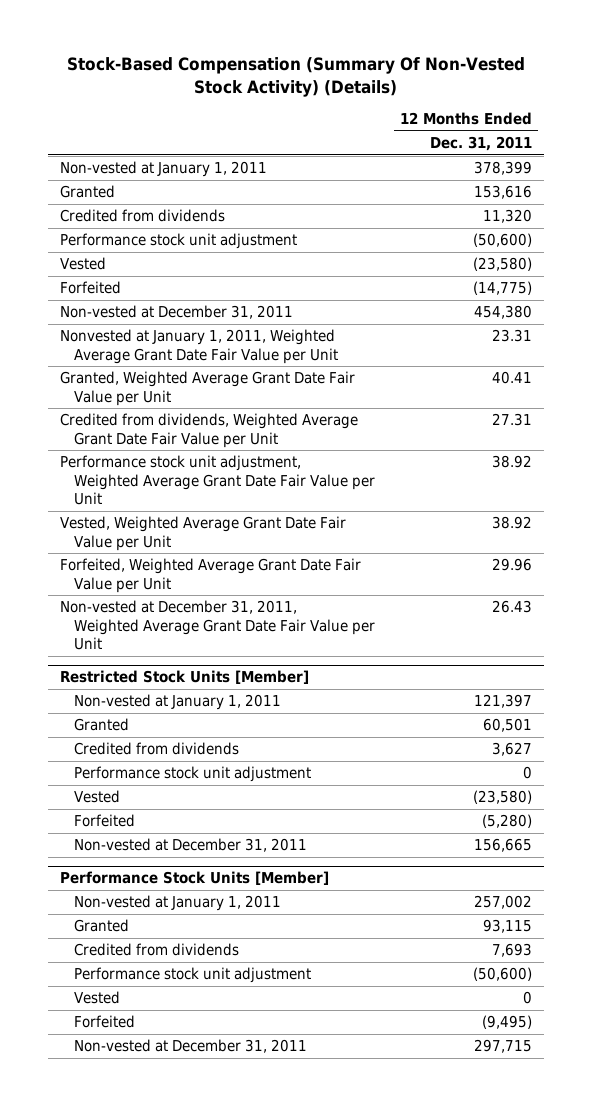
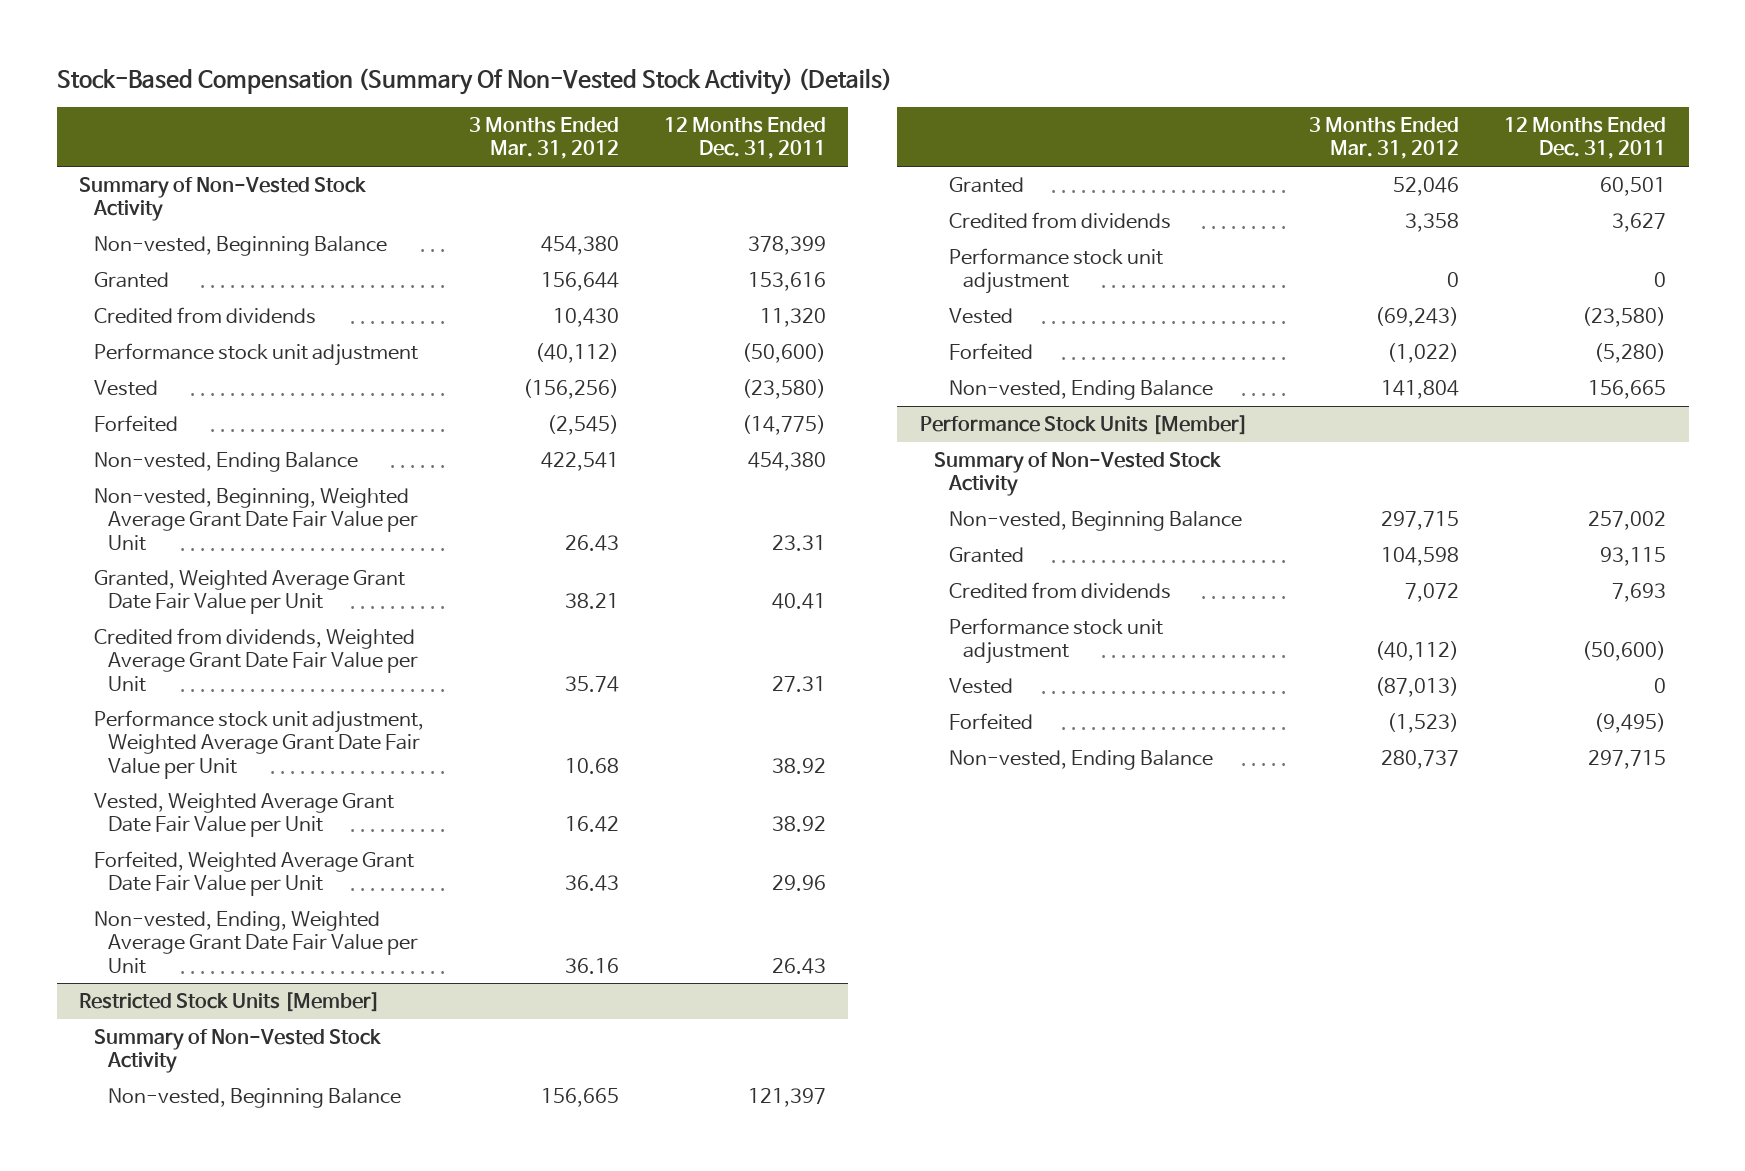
none -> [468,116,619,160] 3 Months Ended Mar. 31, 2012
none -> [79,176,367,222] Summary of Non-Vested Stock Activity
[60,161,268,178] Non-vested at January 1, 2011 -> [93,235,387,256] Non-vested, Beginning Balance
[60,305,294,320] Non-vested at December 31, 2011 -> [93,451,358,472] Non-vested, Ending Balance
[60,329,339,364] Nonvested at January 1, 2011, Weighted Average Grant Date Fair Value per Unit -> [93,487,419,551] Non-vested, Beginning, Weighted Average Grant Date Fair Value per Unit
[60,600,376,651] Non-vested at December 31, 2011, Weighted Average Grant Date Fair Value per Unit -> [93,910,419,974] Non-vested, Ending, Weighted Average Grant Date Fair Value per Unit
none -> [93,1028,381,1074] Summary of Non-Vested Stock Activity
[74,694,282,711] Non-vested at January 1, 2011 -> [108,1087,402,1108] Non-vested, Beginning Balance
[74,838,308,853] Non-vested at December 31, 2011 -> [948,379,1213,400] Non-vested, Ending Balance
none -> [934,451,1222,497] Summary of Non-Vested Stock Activity
[74,895,282,912] Non-vested at January 1, 2011 -> [948,510,1242,531] Non-vested, Beginning Balance
[74,1039,308,1054] Non-vested at December 31, 2011 -> [948,749,1213,770] Non-vested, Ending Balance

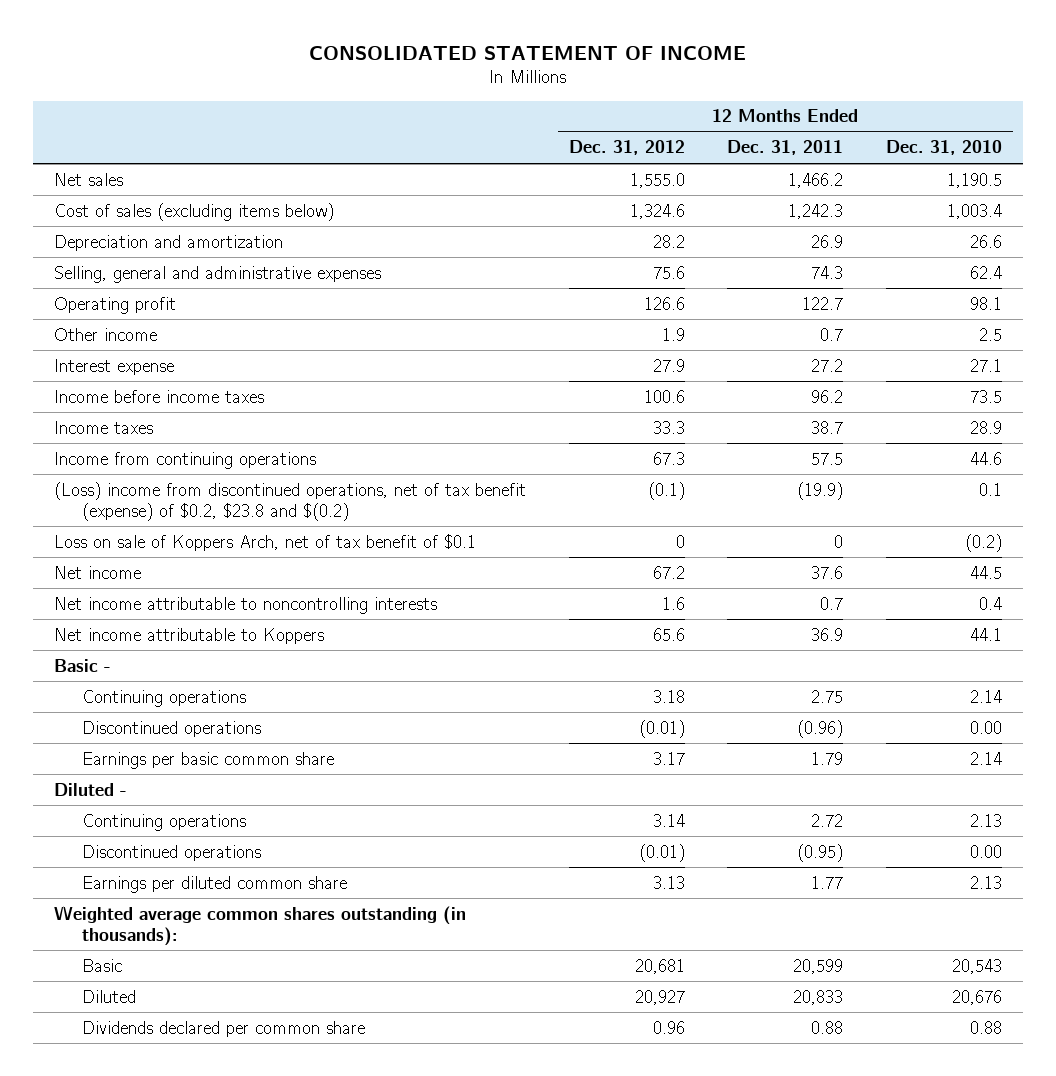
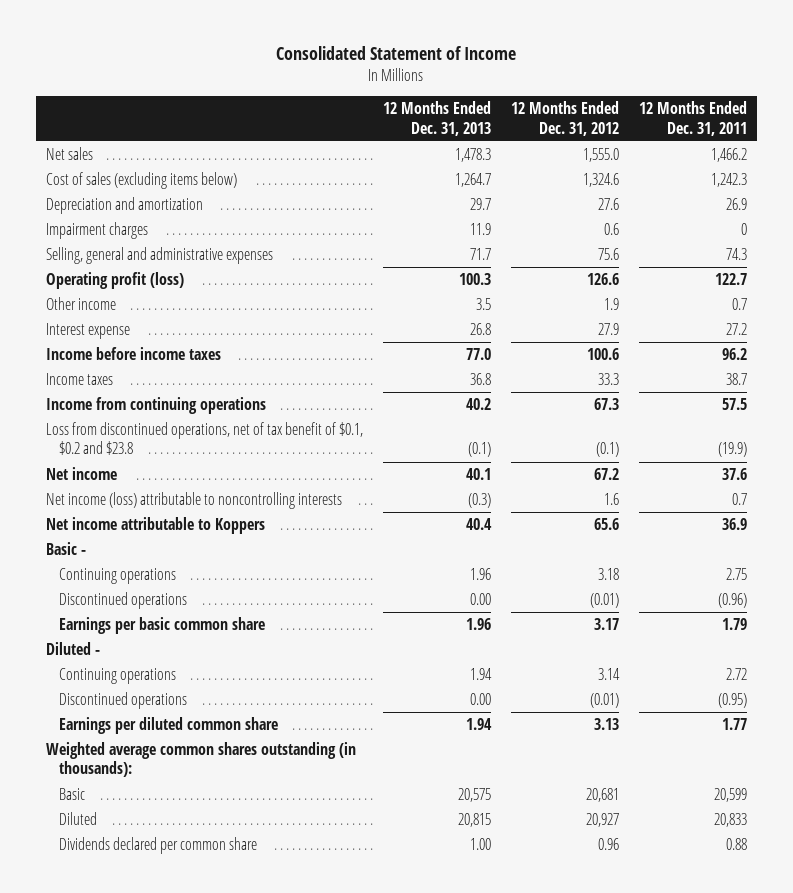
[309,45,747,60] CONSOLIDATED STATEMENT OF INCOME -> [276,45,517,60] Consolidated Statement of Income
[886,140,1003,156] Dec. 31, 2010 -> none
none -> [382,101,491,136] 12 Months Ended Dec. 31, 2013
[652,234,685,248] 28.2 -> [598,198,620,211] 27.6
none -> [45,222,148,240] Impairment charges
[54,296,177,314] Operating profit -> [45,272,184,290] Operating profit (loss)
[54,533,477,551] Loss on sale of Koppers Arch, net of tax benefit of $0.1 -> none
[54,481,527,521] (Loss) income from discontinued operations, net of tax benefit (expense) of $0.2, $23.8 and $(0.2) -> [45,422,363,456] Loss from discontinued operations, net of tax benefit of $0.1, $0.2 and $23.8
[54,596,438,614] Net income attributable to noncontrolling interests -> [45,492,342,510] Net income (loss) attributable to noncontrolling interests

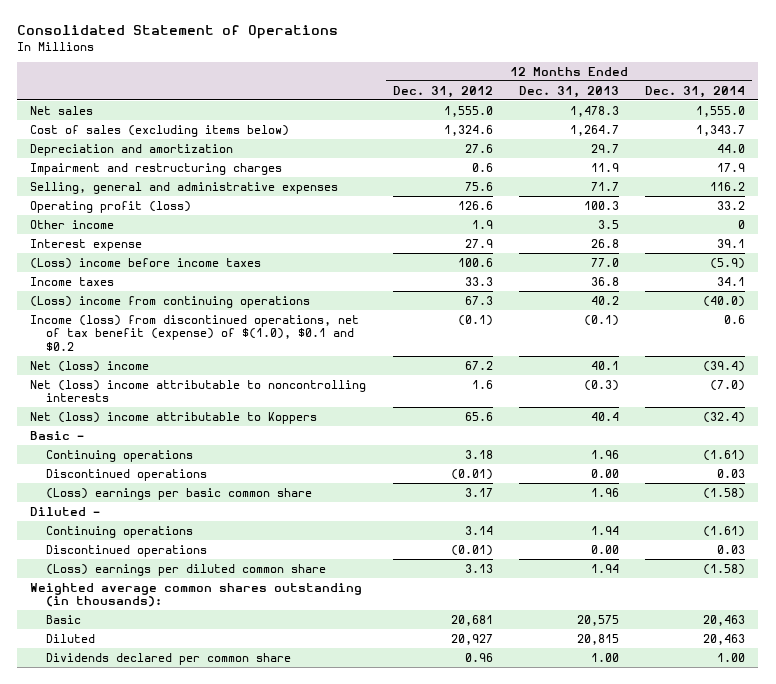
[276,45,517,60] Consolidated Statement of Income -> [17,25,339,40] Consolidated Statement of Operations
[639,101,748,136] 12 Months Ended Dec. 31, 2011 -> none
none -> [645,85,746,98] Dec. 31, 2014
[45,222,148,240] Impairment charges -> [30,162,283,175] Impairment and restructuring charges
[45,347,221,361] Income before income taxes -> [30,257,262,269] (Loss) income before income taxes
[45,397,266,415] Income from continuing operations -> [30,295,311,308] (Loss) income from continuing operations
[45,422,363,456] Loss from discontinued operations, net of tax benefit of $0.1, $0.2 and $23.8 -> [30,314,360,351] Income (loss) from discontinued operations, net of tax benefit (expense) of $(1.0), $0.1 and $0.2
[45,467,117,481] Net income -> [30,360,150,372] Net (loss) income
[45,492,342,510] Net income (loss) attributable to noncontrolling interests -> [30,379,367,403] Net (loss) income attributable to noncontrolling interests
[45,517,265,535] Net income attributable to Koppers -> [30,411,318,424] Net (loss) income attributable to Koppers
[59,617,266,635] Earnings per basic common share -> [46,487,313,500] (Loss) earnings per basic common share
[59,717,279,735] Earnings per diluted common share -> [46,563,327,576] (Loss) earnings per diluted common share

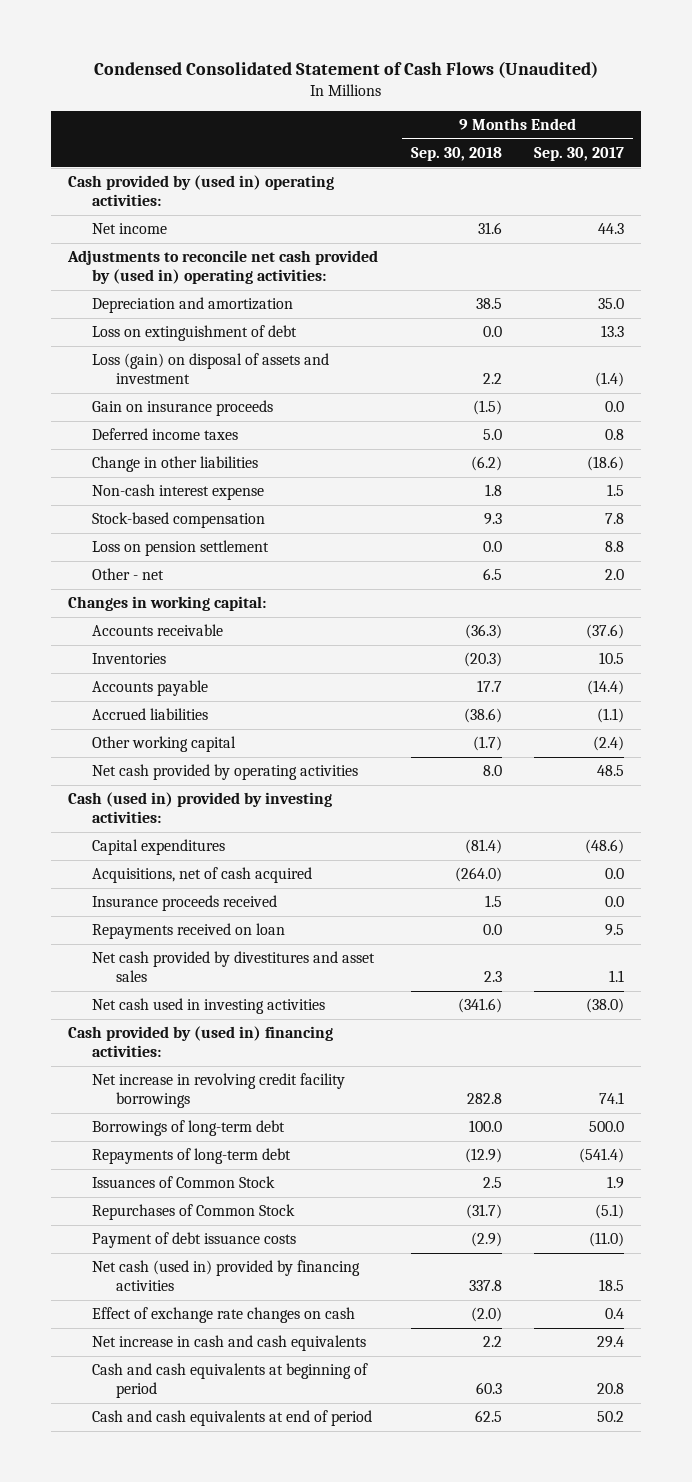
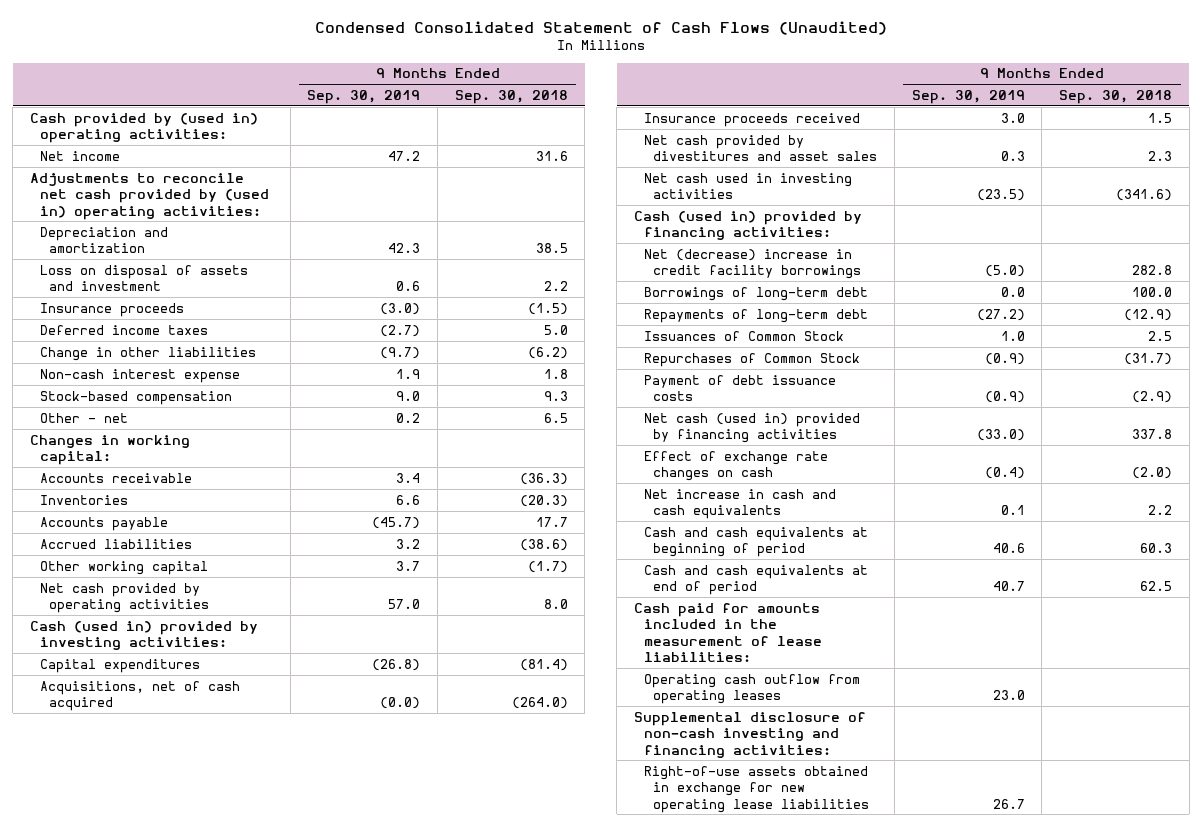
[534,147,625,162] Sep. 30, 2017 -> none
none -> [307,89,421,104] Sep. 30, 2019
[92,325,298,342] Loss on extinguishment of debt -> none
[92,353,330,384] Loss (gain) on disposal of assets and investment -> [39,264,248,292] Loss on disposal of assets and investment
[92,400,274,417] Gain on insurance proceeds -> [39,302,184,317] Insurance proceeds
[92,540,270,557] Loss on pension settlement -> none
[92,923,286,940] Repayments received on loan -> none
[67,1026,333,1057] Cash provided by (used in) financing activities: -> [634,210,863,241] Cash (used in) provided by financing activities:
[92,1073,346,1108] Net increase in revolving credit facility borrowings -> [643,248,862,280] Net (decrease) increase in credit facility borrowings
none -> [634,602,822,663] Cash paid for amounts included in the measurement of lease liabilities:
none -> [643,673,860,705] Operating cash outflow from operating leases
none -> [634,711,867,758] Supplemental disclosure of non-cash investing and financing activities:
none -> [643,765,870,813] Right-of-use assets obtained in exchange for new operating lease liabilities

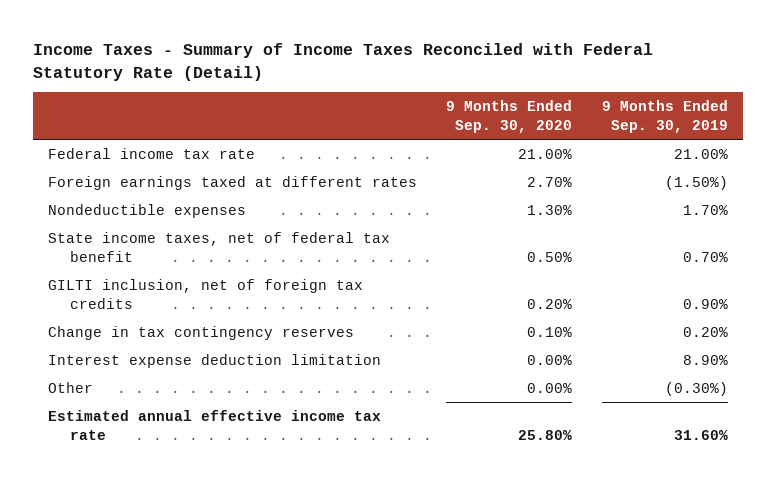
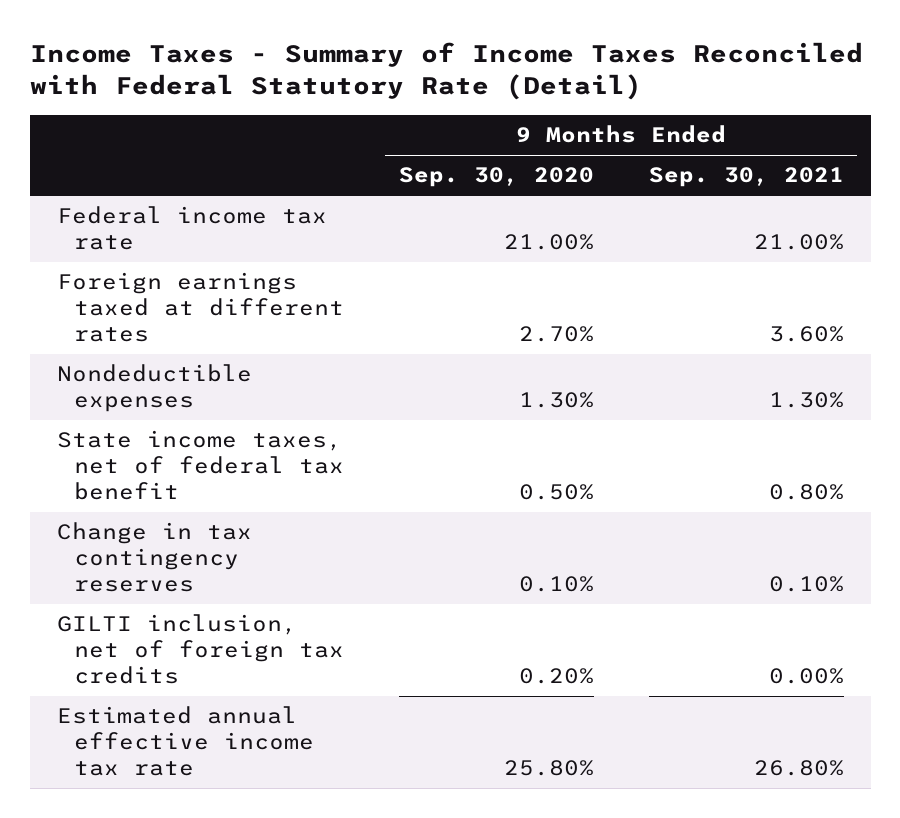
[601,100,728,133] 9 Months Ended Sep. 30, 2019 -> none
none -> [648,167,844,188] Sep. 30, 2021
[47,353,381,368] Interest expense deduction limitation -> none
[47,381,93,393] Other -> none
[47,278,363,309] GILTI inclusion, net of foreign tax credits -> [56,614,345,684] GILTI inclusion, net of foreign tax credits

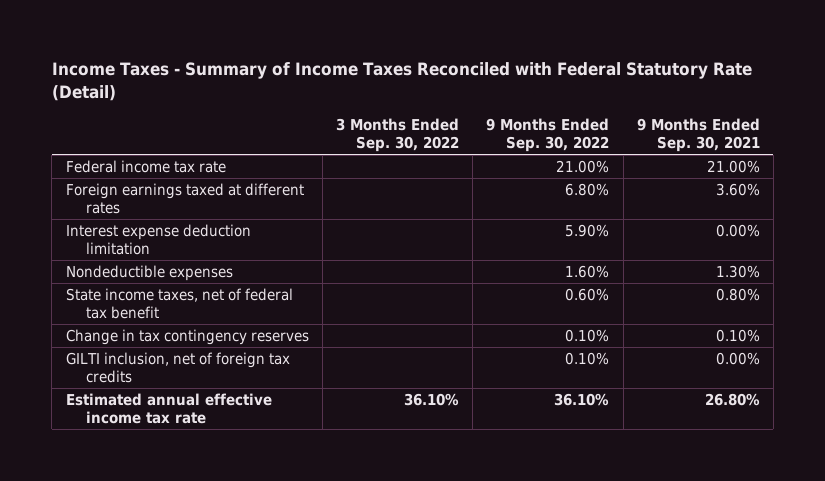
[398,167,594,188] Sep. 30, 2020 -> none
none -> [336,118,460,152] 3 Months Ended Sep. 30, 2022
none -> [486,118,610,152] 9 Months Ended Sep. 30, 2022
none -> [65,224,251,255] Interest expense deduction limitation

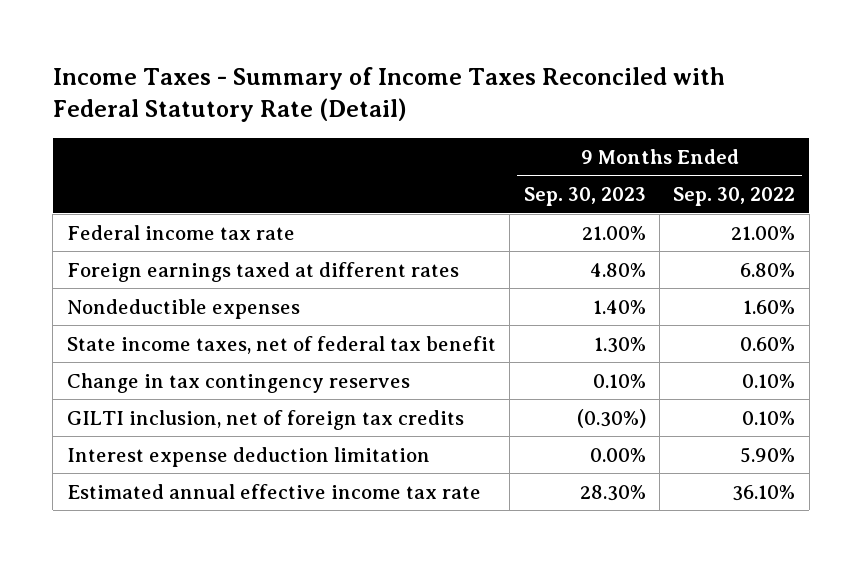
[336,118,460,152] 3 Months Ended Sep. 30, 2022 -> none
[636,118,760,152] 9 Months Ended Sep. 30, 2021 -> none
none -> [523,187,646,207] Sep. 30, 2023
[65,224,251,255] Interest expense deduction limitation -> [66,446,430,467] Interest expense deduction limitation

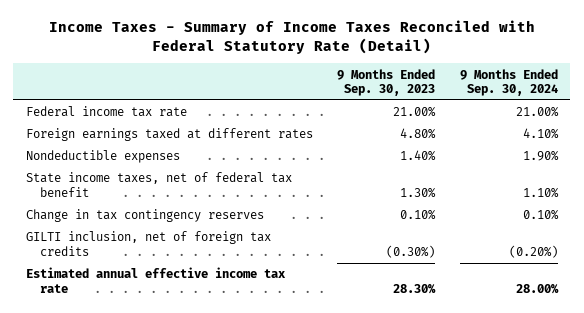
[673,187,796,207] Sep. 30, 2022 -> none
none -> [460,68,559,96] 9 Months Ended Sep. 30, 2024
[66,446,430,467] Interest expense deduction limitation -> none

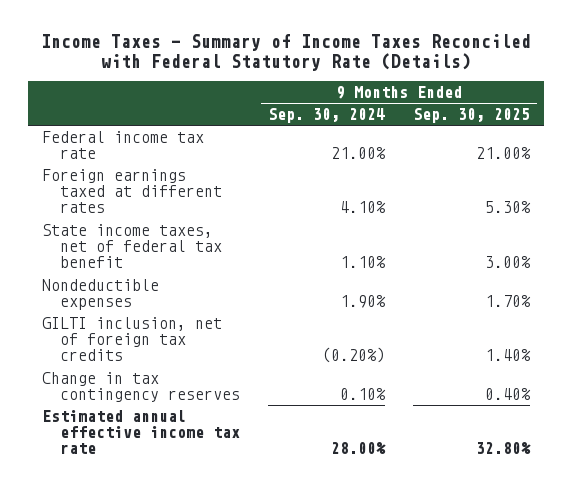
[48,20,535,55] Income Taxes - Summary of Income Taxes Reconciled with Federal Statutory Rate (Detail) -> [41,34,532,72] Income Taxes - Summary of Income Taxes Reconciled with Federal Statutory Rate (Details)
[337,68,436,96] 9 Months Ended Sep. 30, 2023 -> none
none -> [413,108,531,124] Sep. 30, 2025
[25,150,180,164] Nondeductible expenses -> [42,279,160,311] Nondeductible expenses
[25,209,264,223] Change in tax contingency reserves -> [42,372,241,403] Change in tax contingency reserves

